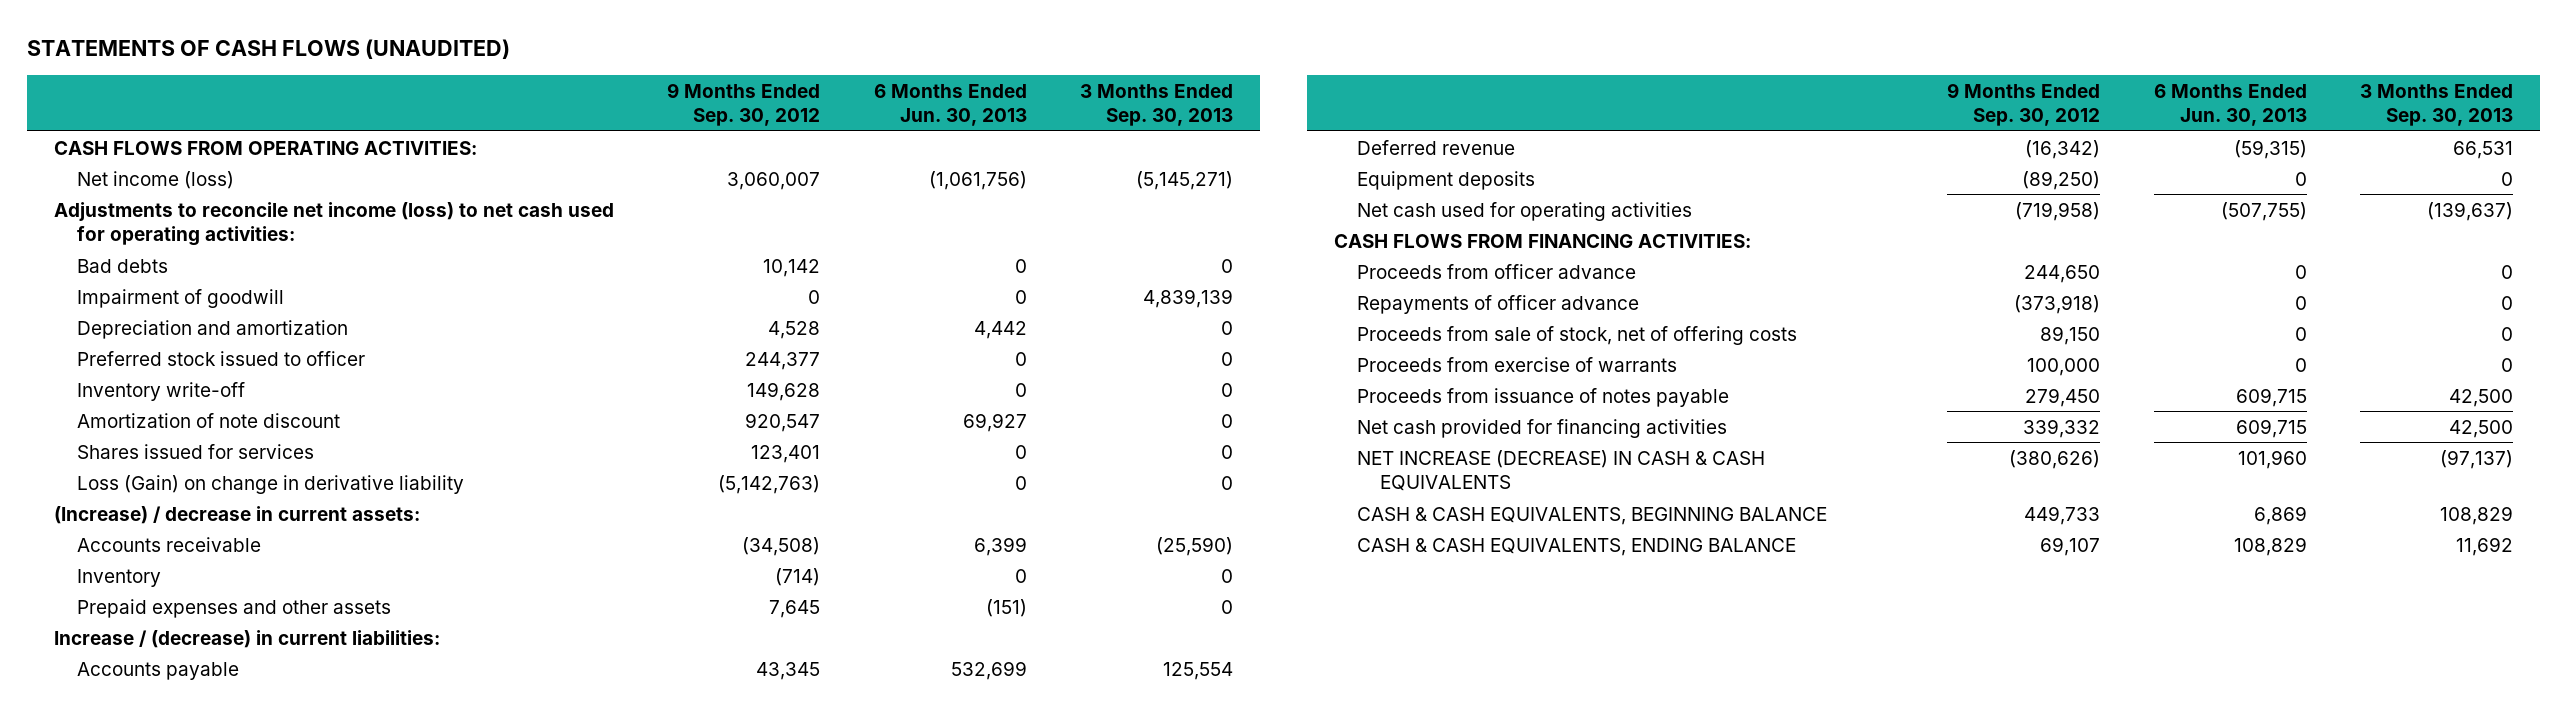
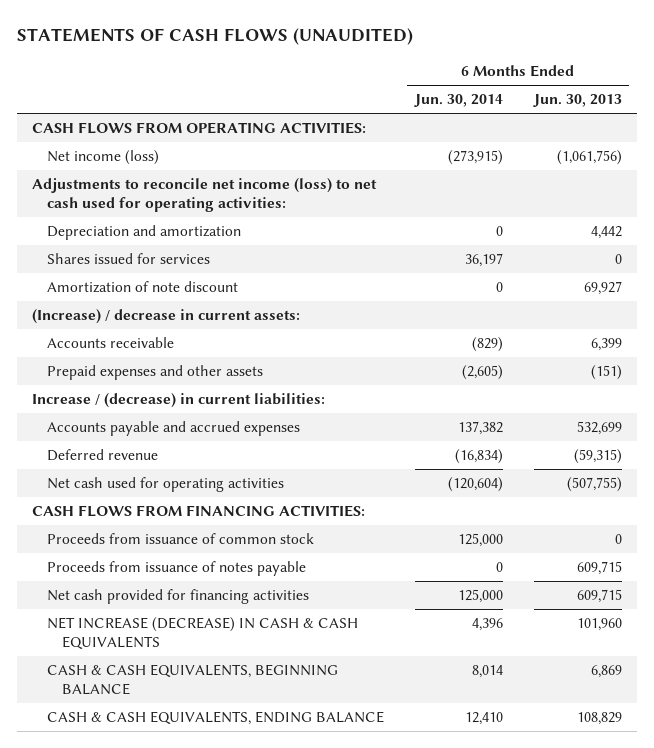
[667,82,821,126] 9 Months Ended Sep. 30, 2012 -> none
[1080,83,1234,126] 3 Months Ended Sep. 30, 2013 -> none
none -> [413,94,503,108] Jun. 30, 2014
[76,258,168,273] Bad debts -> none
[76,288,284,308] Impairment of goodwill -> none
[76,350,365,366] Preferred stock issued to officer -> none
[76,381,245,401] Inventory write-off -> none
[76,474,464,494] Loss (Gain) on change in derivative liability -> none
[76,412,340,428] Amortization of note discount -> [47,281,239,294] Amortization of note discount
[76,568,161,587] Inventory -> none
[76,661,239,680] Accounts payable -> [47,421,301,437] Accounts payable and accrued expenses
[1357,170,1536,190] Equipment deposits -> none
[1357,263,1637,279] Proceeds from officer advance -> none
[1357,294,1640,314] Repayments of officer advance -> none
[1357,356,1678,372] Proceeds from exercise of warrants -> none
[1357,325,1798,345] Proceeds from sale of stock, net of offering costs -> [47,533,315,545] Proceeds from issuance of common stock

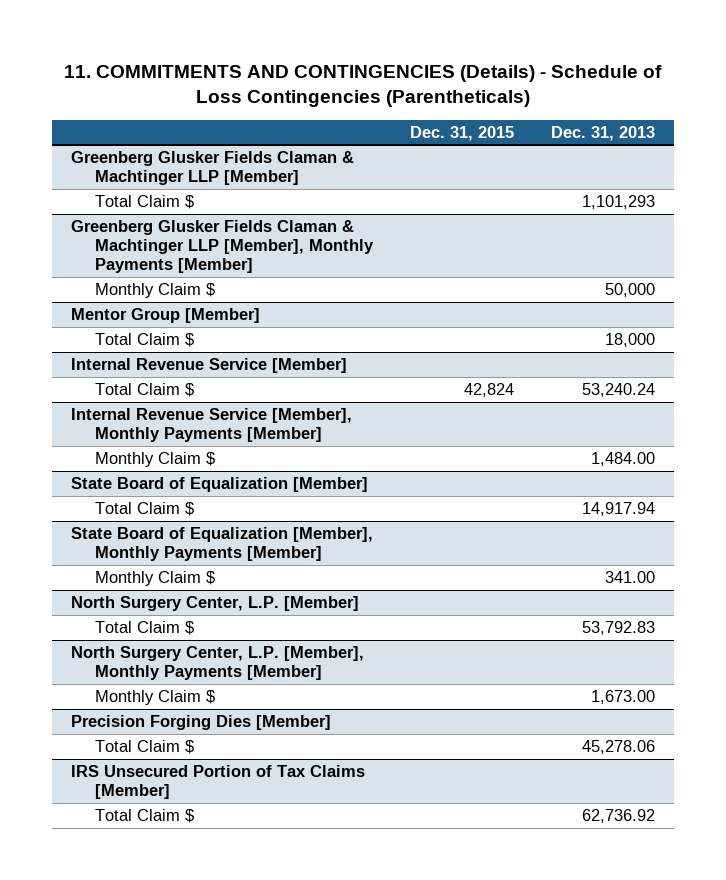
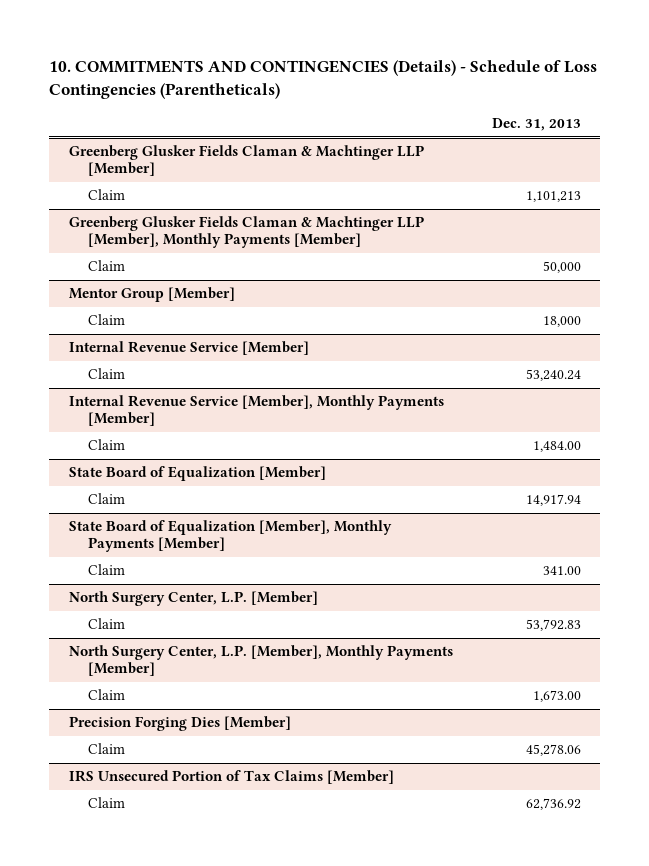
[64,64,663,108] 11. COMMITMENTS AND CONTINGENCIES (Details) - Schedule of Loss Contingencies (Parentheticals) -> [49,60,598,100] 10. COMMITMENTS AND CONTINGENCIES (Details) - Schedule of Loss Contingencies (Parentheticals)
[410,125,515,141] Dec. 31, 2015 -> none
[94,195,194,210] Total Claim $ -> [87,189,125,201] Claim
[582,195,656,210] 1,101,293 -> [525,191,581,203] 1,101,213
[94,283,215,299] Monthly Claim $ -> [87,260,125,272] Claim
[94,333,194,348] Total Claim $ -> [87,314,125,326] Claim
[94,383,194,398] Total Claim $ -> [87,368,125,380] Claim
[94,452,215,468] Monthly Claim $ -> [87,439,125,451] Claim
[94,502,194,517] Total Claim $ -> [87,493,125,505] Claim
[94,571,215,587] Monthly Claim $ -> [87,564,125,576] Claim
[94,621,194,636] Total Claim $ -> [87,618,125,630] Claim
[94,690,215,706] Monthly Claim $ -> [87,689,125,701] Claim
[94,740,194,755] Total Claim $ -> [87,743,125,755] Claim
[94,809,194,824] Total Claim $ -> [87,797,125,809] Claim

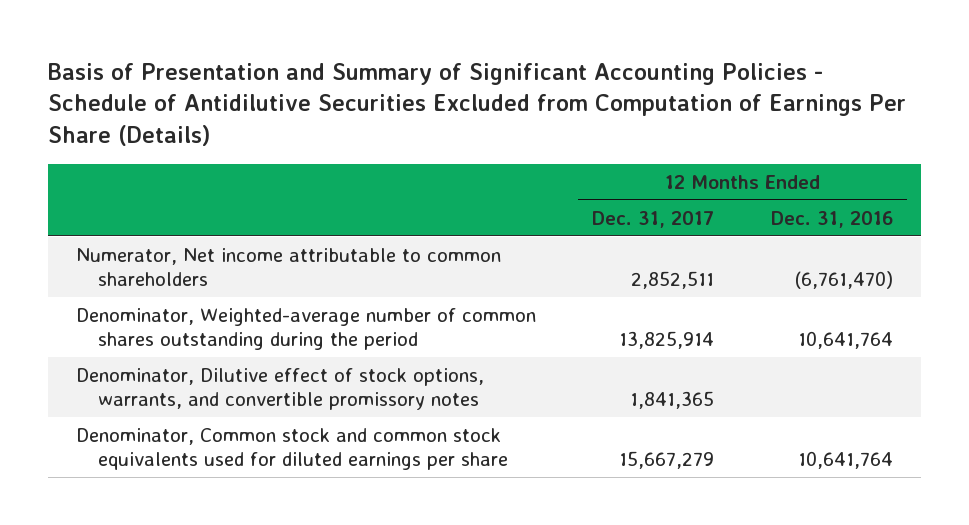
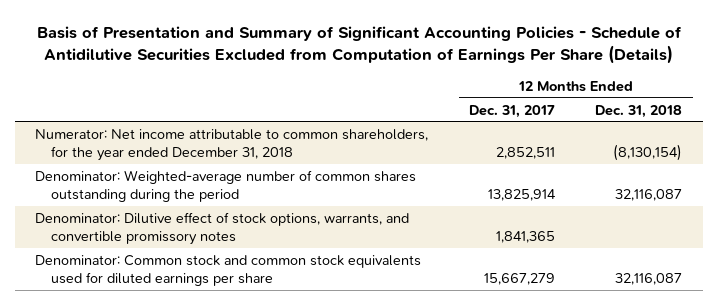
[770,210,893,228] Dec. 31, 2016 -> none
none -> [595,104,683,118] Dec. 31, 2018
[76,248,502,286] Numerator, Net income attributable to common shareholders -> [35,128,429,162] Numerator: Net income attributable to common shareholders, for the year ended December 31, 2018
[76,308,537,350] Denominator, Weighted-average number of common shares outstanding during the period -> [35,169,417,203] Denominator: Weighted-average number of common shares outstanding during the period
[76,368,485,410] Denominator, Dilutive effect of stock options, warrants, and convertible promissory notes -> [35,211,410,246] Denominator: Dilutive effect of stock options, warrants, and convertible promissory notes
[76,428,508,470] Denominator, Common stock and common stock equivalents used for diluted earnings per share -> [35,254,422,287] Denominator: Common stock and common stock equivalents used for diluted earnings per share

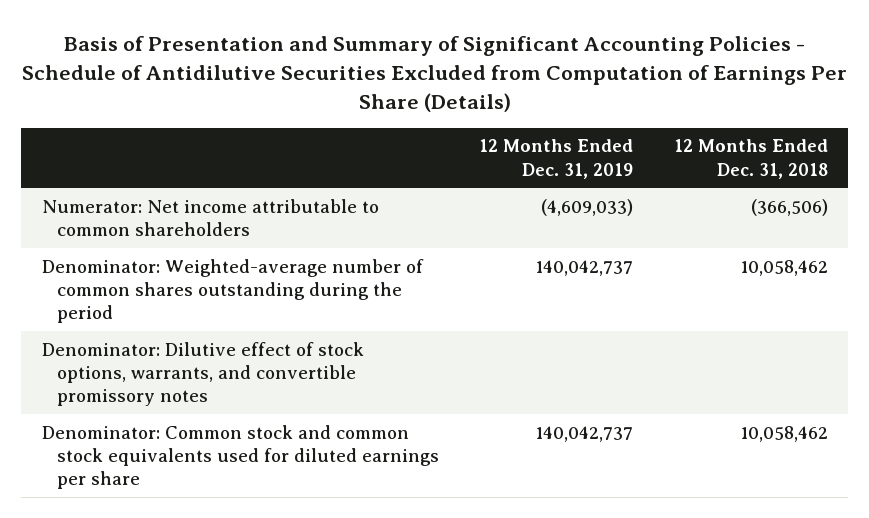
[468,104,555,118] Dec. 31, 2017 -> none
none -> [479,139,634,179] 12 Months Ended Dec. 31, 2019
[35,128,429,162] Numerator: Net income attributable to common shareholders, for the year ended December 31, 2018 -> [41,198,379,236] Numerator: Net income attributable to common shareholders
[613,144,683,162] (8,130,154) -> [750,198,828,216] (366,506)
[615,189,683,202] 32,116,087 -> [739,259,828,276] 10,058,462
[615,273,683,286] 32,116,087 -> [739,425,828,442] 10,058,462

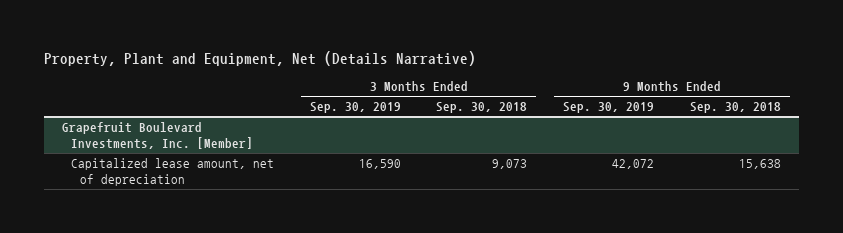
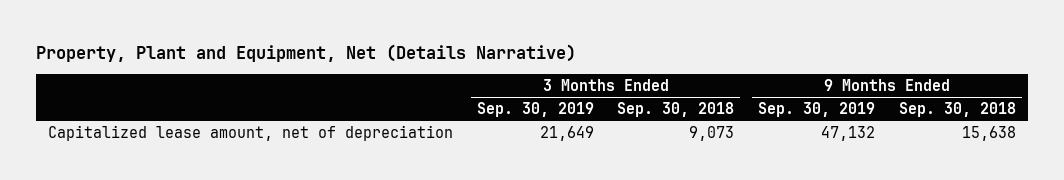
[61,122,253,150] Grapefruit Boulevard Investments, Inc. [Member] -> none
[358,159,401,170] 16,590 -> [539,125,594,141] 21,649
[612,159,655,170] 42,072 -> [821,125,876,141] 47,132

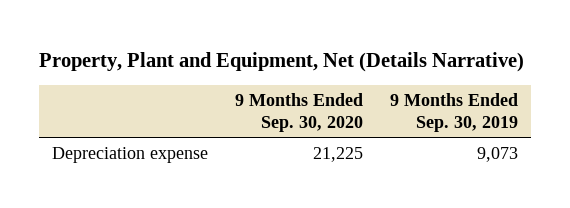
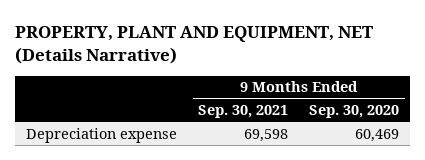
[38,51,524,72] Property, Plant and Equipment, Net (Details Narrative) -> [15,26,374,64] PROPERTY, PLANT AND EQUIPMENT, NET (Details Narrative)
[389,92,518,132] 9 Months Ended Sep. 30, 2019 -> none
none -> [198,105,289,119] Sep. 30, 2021
[312,147,363,163] 21,225 -> [355,128,400,142] 60,469

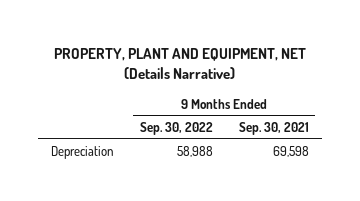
[309,105,400,119] Sep. 30, 2020 -> none
none -> [139,121,213,135] Sep. 30, 2022
[26,127,178,143] Depreciation expense -> [51,146,115,160] Depreciation

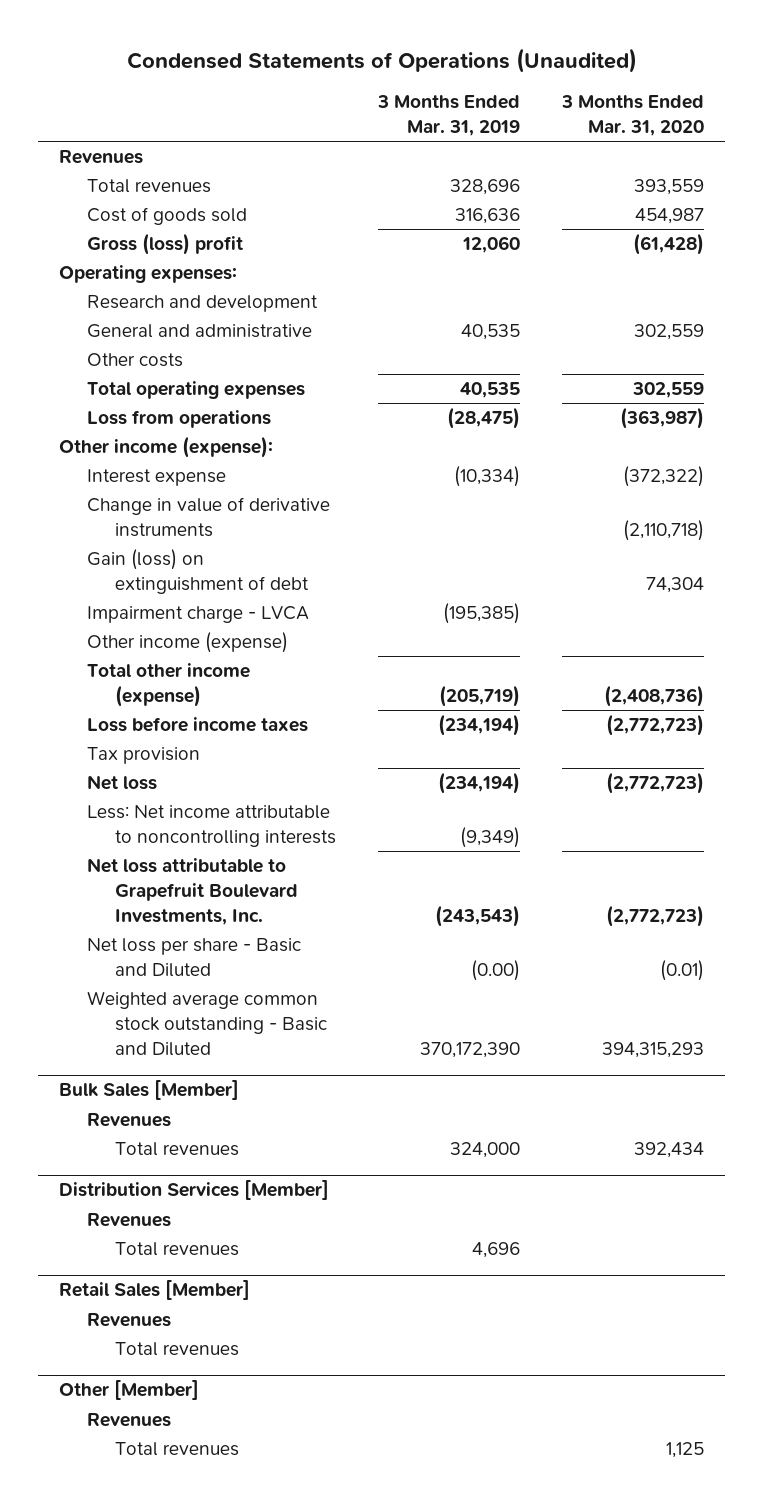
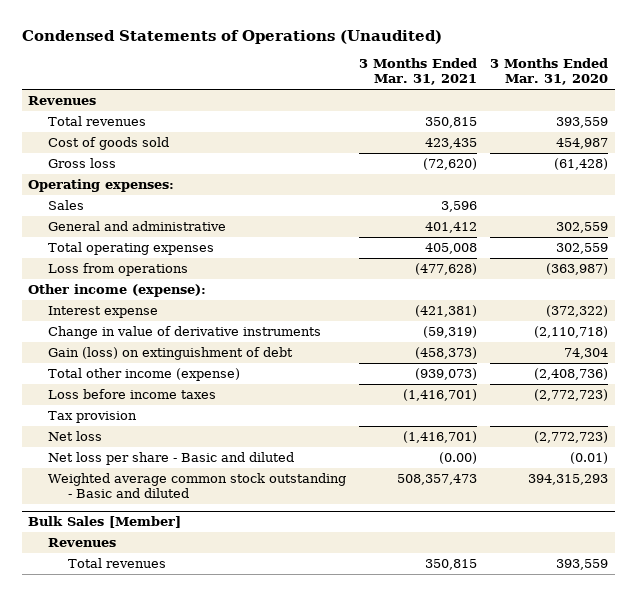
[377,95,521,136] 3 Months Ended Mar. 31, 2019 -> none
none -> [358,58,477,86] 3 Months Ended Mar. 31, 2021
[87,233,244,256] Gross (loss) profit -> [47,157,116,168] Gross loss
[87,295,319,313] Research and development -> none
none -> [47,199,84,210] Sales
[87,353,184,368] Other costs -> none
[87,606,310,624] Impairment charge - LVCA -> none
[87,632,289,654] Other income (expense) -> none
[87,805,337,847] Less: Net income attributable to noncontrolling interests -> none
[87,858,299,925] Net loss attributable to Grapefruit Boulevard Investments, Inc. -> none
[87,938,302,977] Net loss per share - Basic and Diluted -> [47,451,294,465] Net loss per share - Basic and diluted
[87,991,328,1056] Weighted average common stock outstanding - Basic and Diluted -> [47,472,346,499] Weighted average common stock outstanding - Basic and diluted
[59,1180,330,1201] Distribution Services [Member] -> none
[87,1213,172,1228] Revenues -> none
[115,1242,240,1257] Total revenues -> none
[59,1280,251,1301] Retail Sales [Member] -> none
[87,1313,172,1328] Revenues -> none
[115,1342,240,1357] Total revenues -> none
[59,1380,200,1401] Other [Member] -> none
[87,1413,172,1428] Revenues -> none
[115,1442,240,1457] Total revenues -> none
[634,1142,705,1159] 392,434 -> [555,558,608,570] 393,559

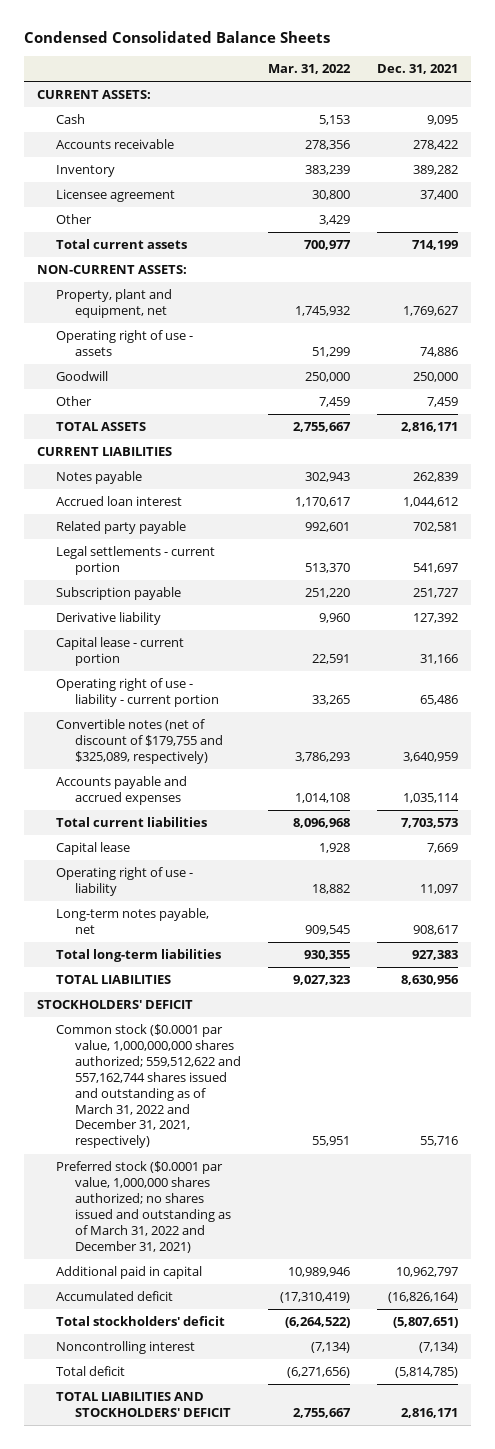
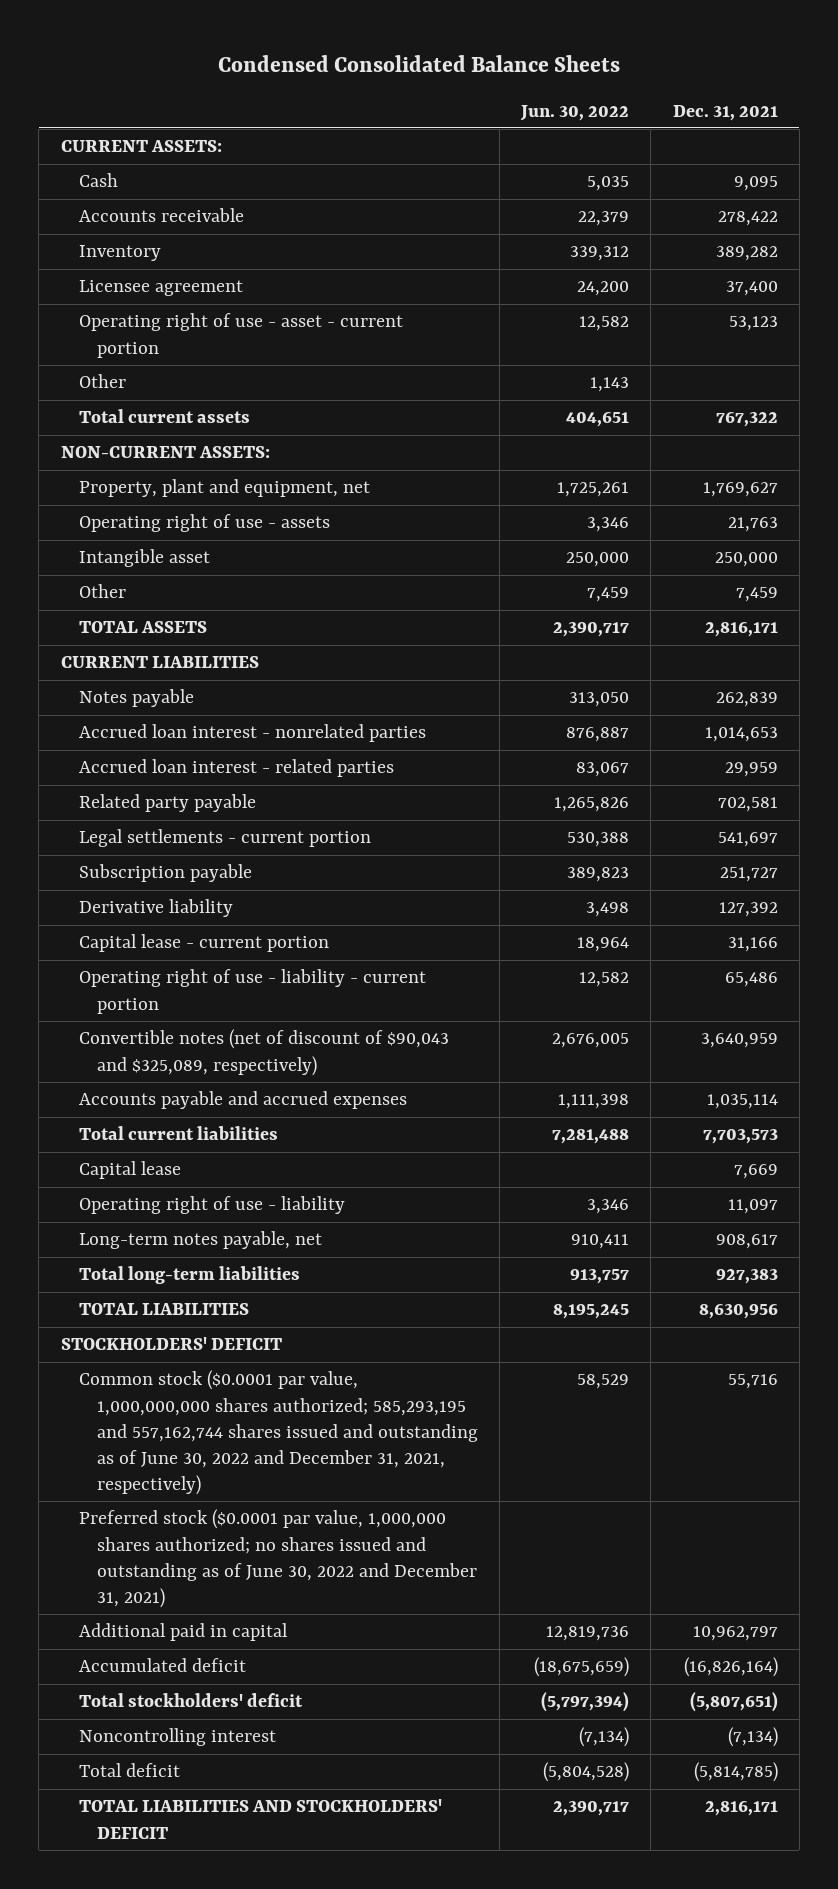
[268,63,352,74] Mar. 31, 2022 -> none
none -> [520,104,630,121] Jun. 30, 2022
none -> [78,313,403,358] Operating right of use - asset - current portion
[412,240,459,251] 714,199 -> [715,412,778,428] 767,322
[56,371,109,382] Goodwill -> none
[420,347,459,358] 74,886 -> [727,517,778,533] 21,763
none -> [78,549,210,568] Intangible asset
[56,496,183,507] Accrued loan interest -> [78,724,426,743] Accrued loan interest - nonrelated parties
[403,497,459,508] 1,044,612 -> [704,727,778,743] 1,014,653
none -> [78,759,394,778] Accrued loan interest - related parties
[56,719,224,764] Convertible notes (net of discount of $179,755 and $325,089, respectively) -> [78,1029,449,1076] Convertible notes (net of discount of $90,043 and $325,089, respectively)
[56,1024,242,1149] Common stock ($0.0001 par value, 1,000,000,000 shares authorized; 559,512,622 and 557,162,744 shares issued and outstanding as of March 31, 2022 and December 31, 2021, respectively) -> [78,1370,478,1495] Common stock ($0.0001 par value, 1,000,000,000 shares authorized; 585,293,195 and 557,162,744 shares issued and outstanding as of June 30, 2022 and December 31, 2021, respectively)
[56,1161,232,1253] Preferred stock ($0.0001 par value, 1,000,000 shares authorized; no shares issued and outstanding as of March 31, 2022 and December 31, 2021) -> [78,1509,477,1608] Preferred stock ($0.0001 par value, 1,000,000 shares authorized; no shares issued and outstanding as of June 30, 2022 and December 31, 2021)

